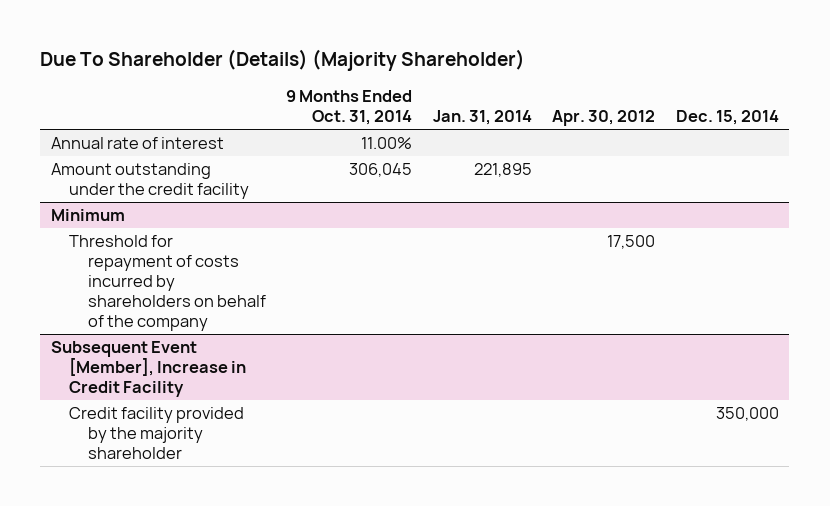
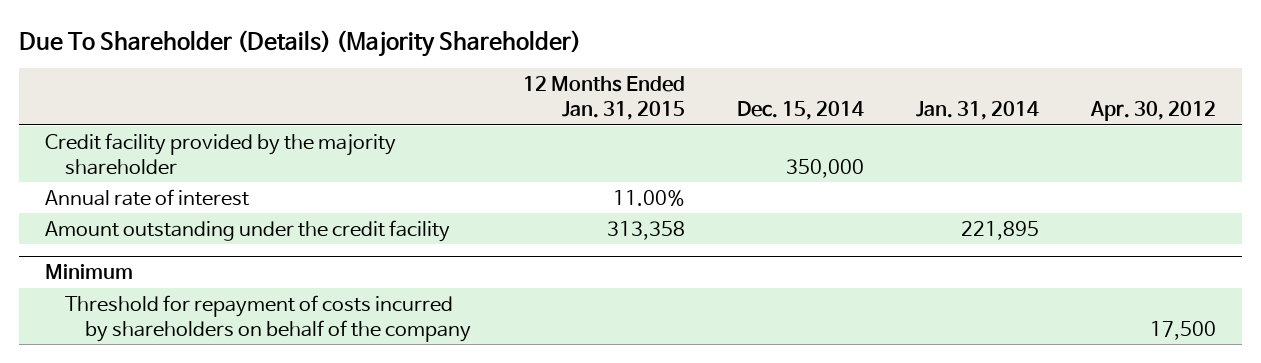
[286,89,413,125] 9 Months Ended Oct. 31, 2014 -> none
none -> [523,75,686,120] 12 Months Ended Jan. 31, 2015
none -> [44,132,396,175] Credit facility provided by the majority shareholder
[50,341,247,398] Subsequent Event [Member], Increase in Credit Facility -> none
[69,407,245,460] Credit facility provided by the majority shareholder -> none

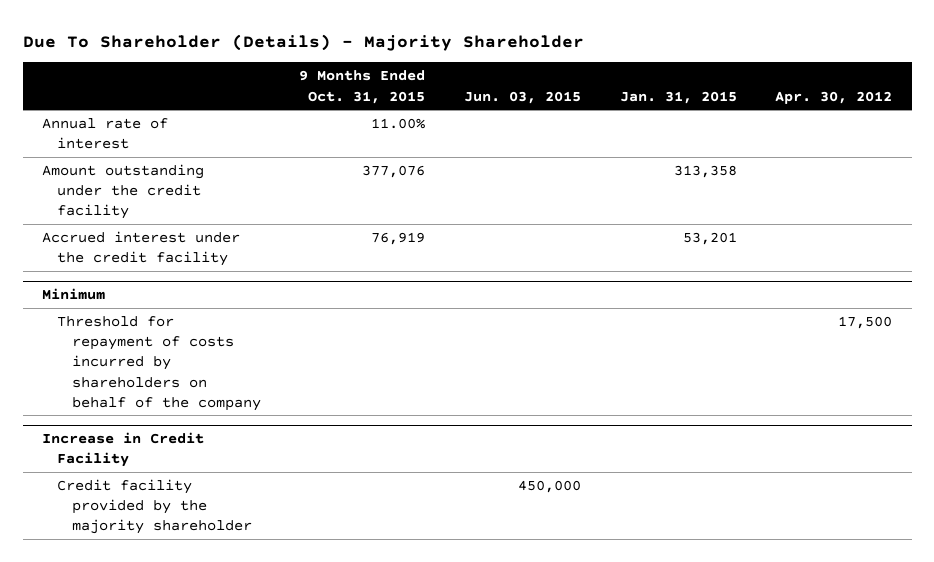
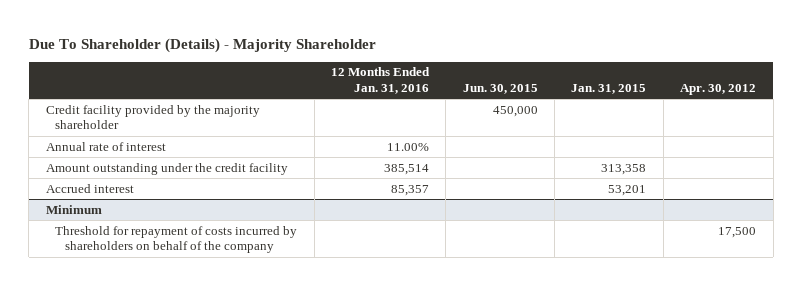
[299,70,426,104] 9 Months Ended Oct. 31, 2015 -> none
[464,90,582,104] Jun. 03, 2015 -> none
none -> [330,67,430,94] 12 Months Ended Jan. 31, 2016
none -> [462,83,538,94] Jun. 30, 2015
none -> [45,104,260,130] Credit facility provided by the majority shareholder
[41,230,240,267] Accrued interest under the credit facility -> [45,183,134,193] Accrued interest
[41,432,204,468] Increase in Credit Facility -> none
[56,478,252,535] Credit facility provided by the majority shareholder -> none

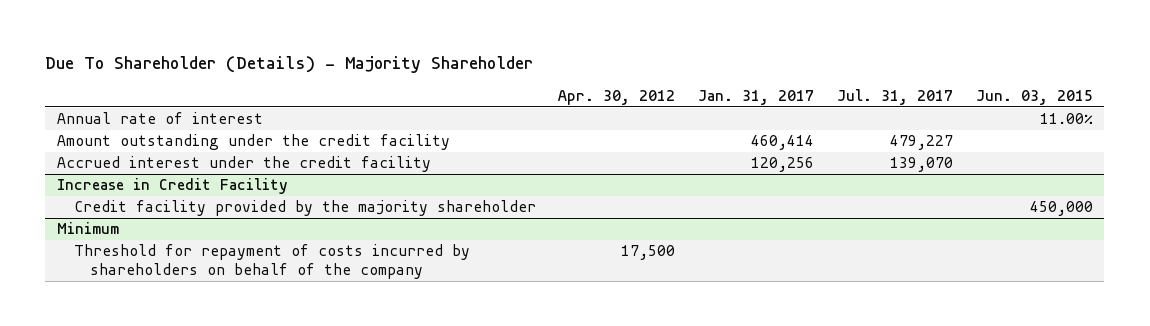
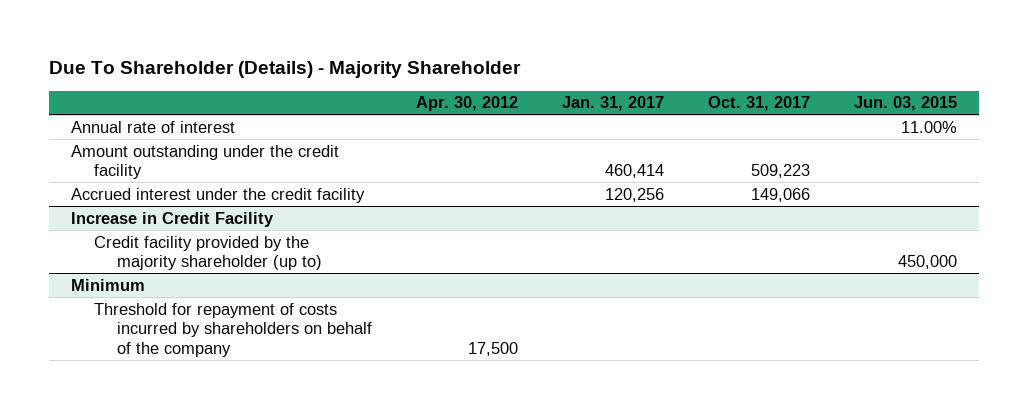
[837,89,954,106] Jul. 31, 2017 -> none
none -> [707,96,810,112] Oct. 31, 2017
[73,200,536,217] Credit facility provided by the majority shareholder -> [93,235,322,271] Credit facility provided by the majority shareholder (up to)

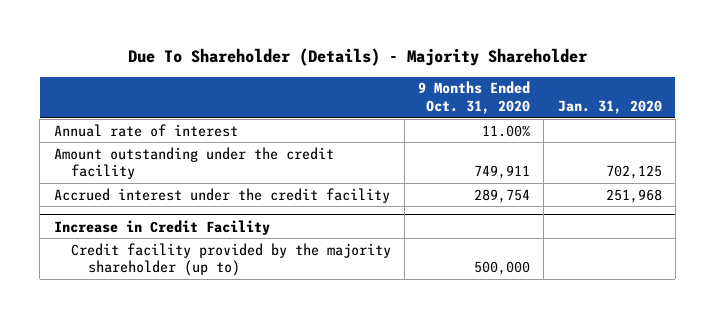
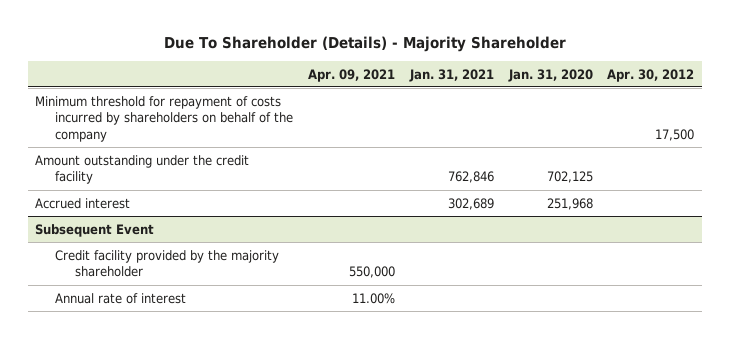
[418,81,531,115] 9 Months Ended Oct. 31, 2020 -> none
none -> [307,68,395,82] Apr. 09, 2021
none -> [408,68,494,82] Jan. 31, 2021
none -> [607,68,695,82] Apr. 30, 2012
[53,123,238,137] Annual rate of interest -> none
none -> [35,95,293,143] Minimum threshold for repayment of costs incurred by shareholders on behalf of the company
[53,187,390,203] Accrued interest under the credit facility -> [35,197,131,209] Accrued interest
[53,219,270,235] Increase in Credit Facility -> [35,223,155,237] Subsequent Event
[70,242,391,277] Credit facility provided by the majority shareholder (up to) -> [54,249,279,278] Credit facility provided by the majority shareholder
none -> [54,292,186,304] Annual rate of interest

